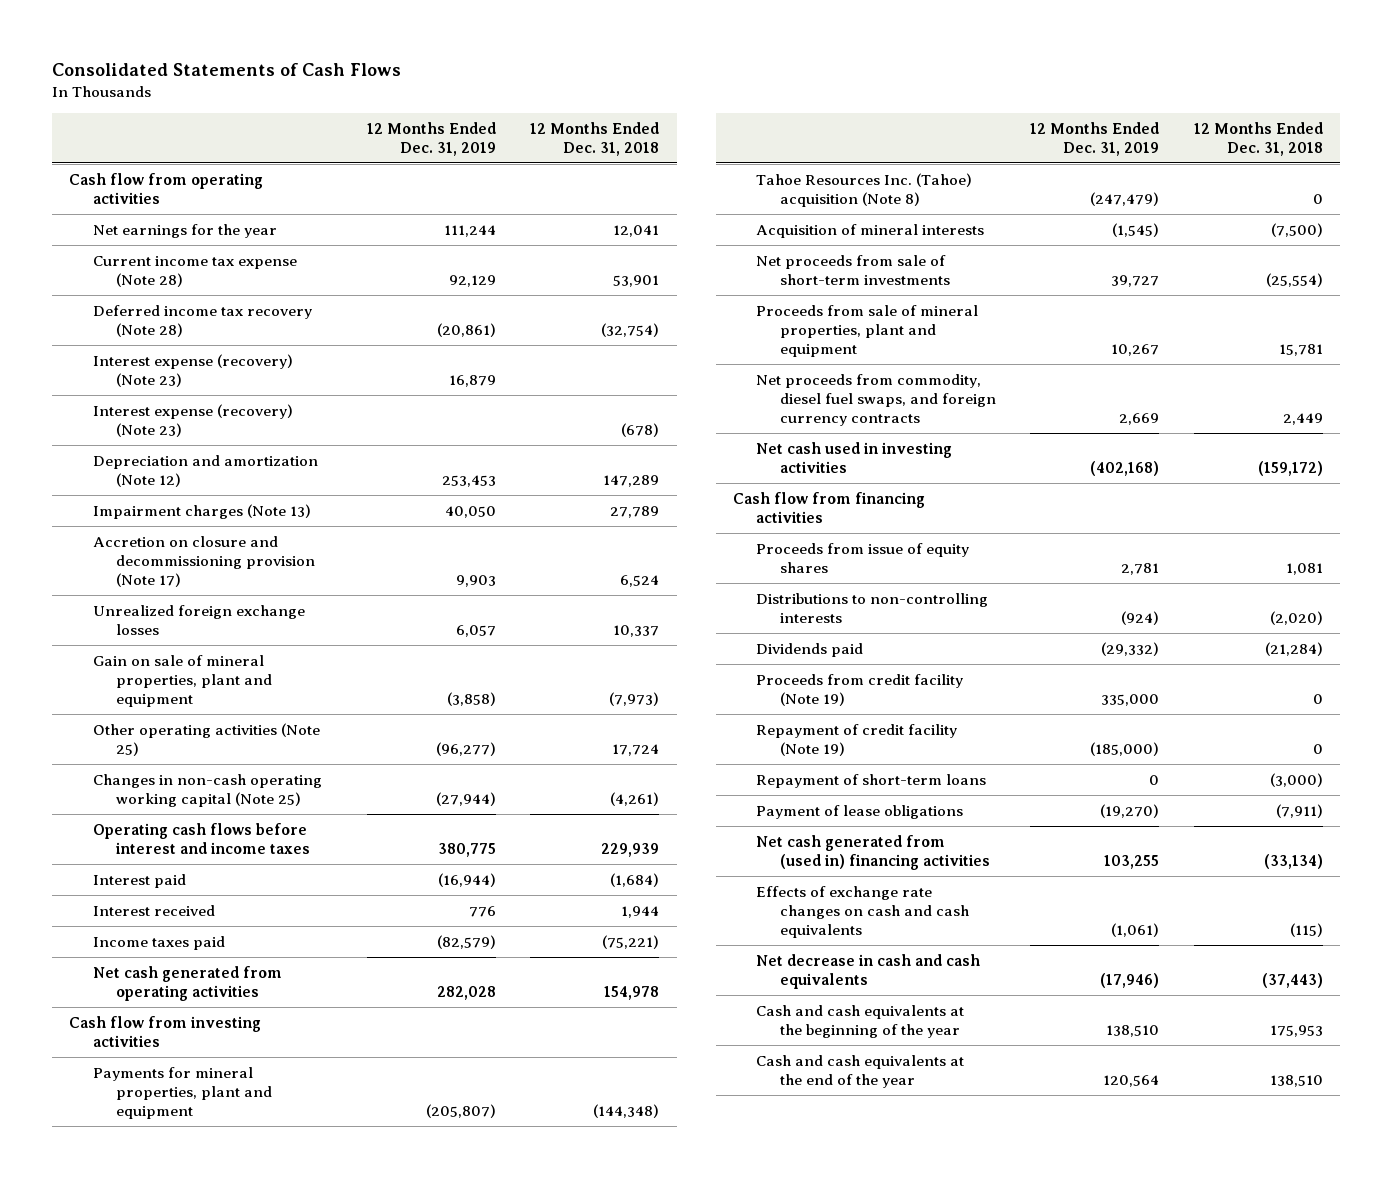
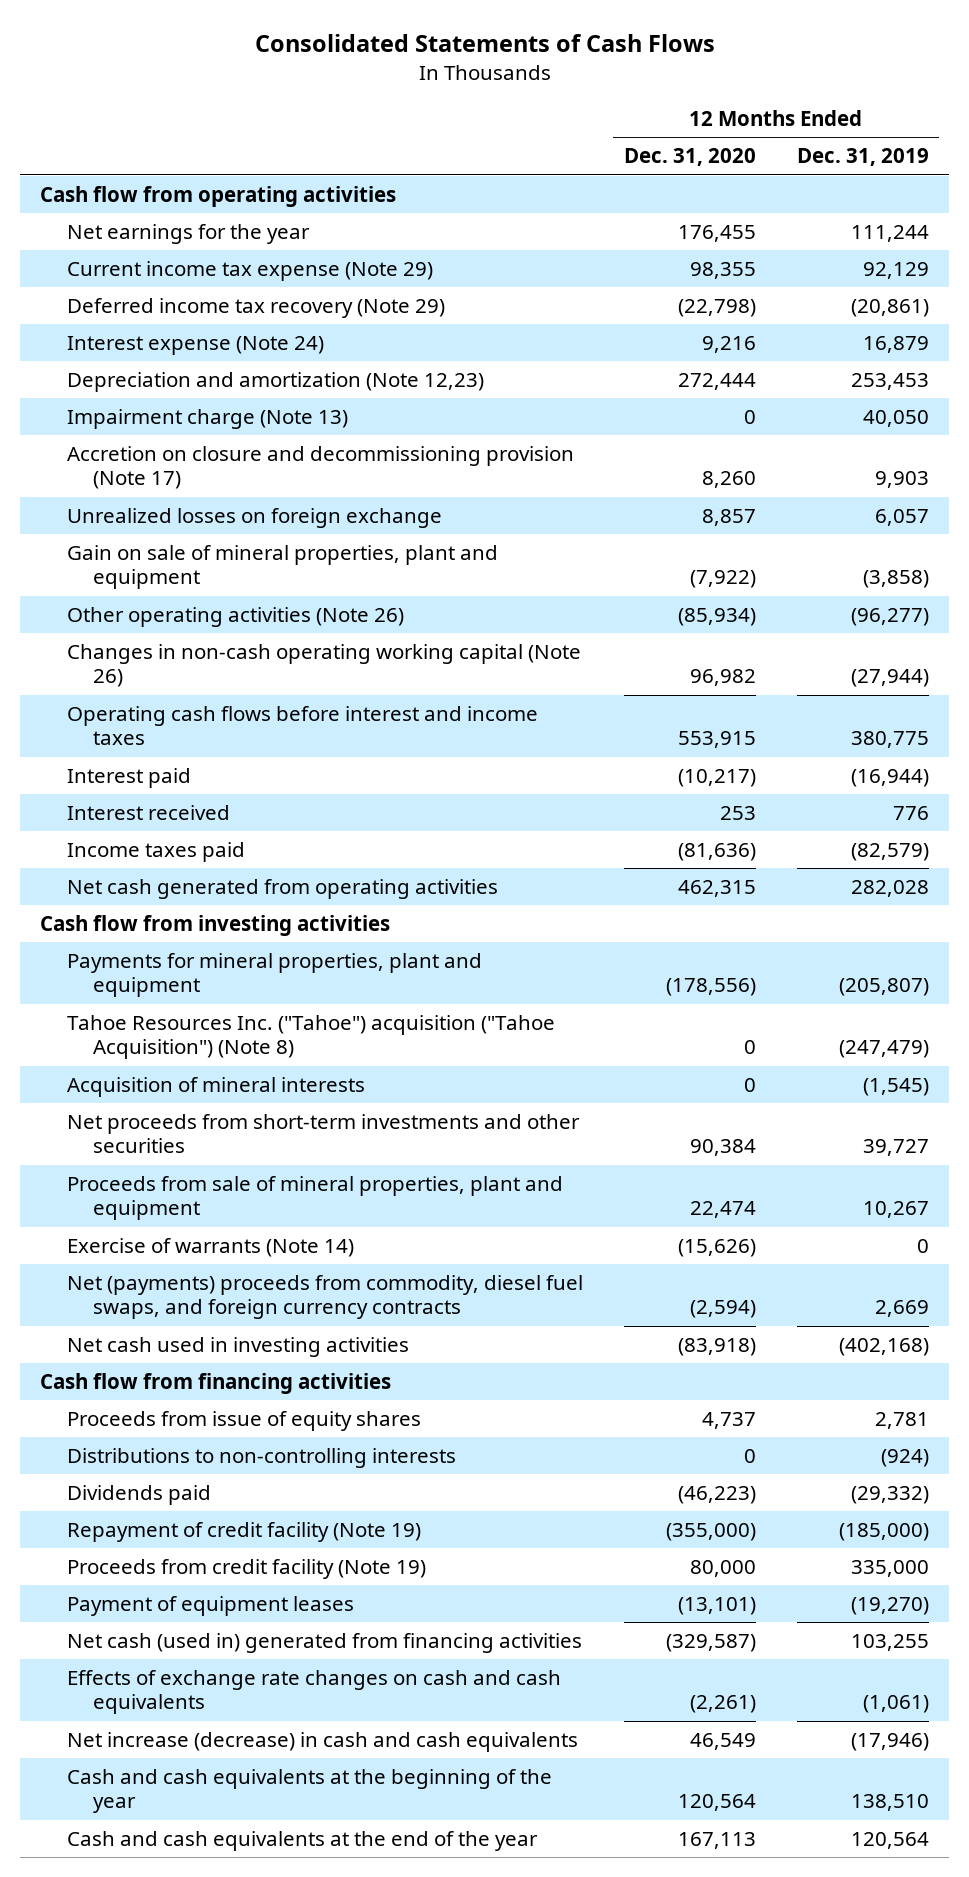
[530,121,660,156] 12 Months Ended Dec. 31, 2018 -> none
none -> [623,148,756,167] Dec. 31, 2020
[92,403,293,437] Interest expense (recovery) (Note 23) -> none
[92,255,297,287] Current income tax expense (Note 28) -> [66,261,433,282] Current income tax expense (Note 29)
[92,304,312,337] Deferred income tax recovery (Note 28) -> [66,298,445,319] Deferred income tax recovery (Note 29)
[92,353,293,387] Interest expense (recovery) (Note 23) -> [66,336,324,356] Interest expense (Note 24)
[92,454,318,487] Depreciation and amortization (Note 12) -> [66,372,484,393] Depreciation and amortization (Note 12,23)
[92,503,311,519] Impairment charges (Note 13) -> [66,409,348,430] Impairment charge (Note 13)
[92,604,305,635] Unrealized foreign exchange losses -> [66,508,442,529] Unrealized losses on foreign exchange
[92,722,320,756] Other operating activities (Note 25) -> [66,607,404,628] Other operating activities (Note 26)
[92,773,322,807] Changes in non-cash operating working capital (Note 25) -> [66,644,581,688] Changes in non-cash operating working capital (Note 26)
[756,172,973,207] Tahoe Resources Inc. (Tahoe) acquisition (Note 8) -> [66,1015,555,1060] Tahoe Resources Inc. ("Tahoe") acquisition ("Tahoe Acquisition") (Note 8)
[756,254,950,285] Net proceeds from sale of short-term investments -> [66,1114,580,1154] Net proceeds from short-term investments and other securities
none -> [66,1238,354,1258] Exercise of warrants (Note 14)
[756,373,996,426] Net proceeds from commodity, diesel fuel swaps, and foreign currency contracts -> [66,1275,583,1320] Net (payments) proceeds from commodity, diesel fuel swaps, and foreign currency contracts
[756,773,987,788] Repayment of short-term loans -> none
[756,673,964,706] Proceeds from credit facility (Note 19) -> [66,1559,426,1580] Proceeds from credit facility (Note 19)
[756,804,964,819] Payment of lease obligations -> [66,1596,354,1617] Payment of equipment leases
[756,834,990,870] Net cash generated from (used in) financing activities -> [66,1633,582,1654] Net cash (used in) generated from financing activities
[756,953,981,989] Net decrease in cash and cash equivalents -> [66,1732,578,1753] Net increase (decrease) in cash and cash equivalents

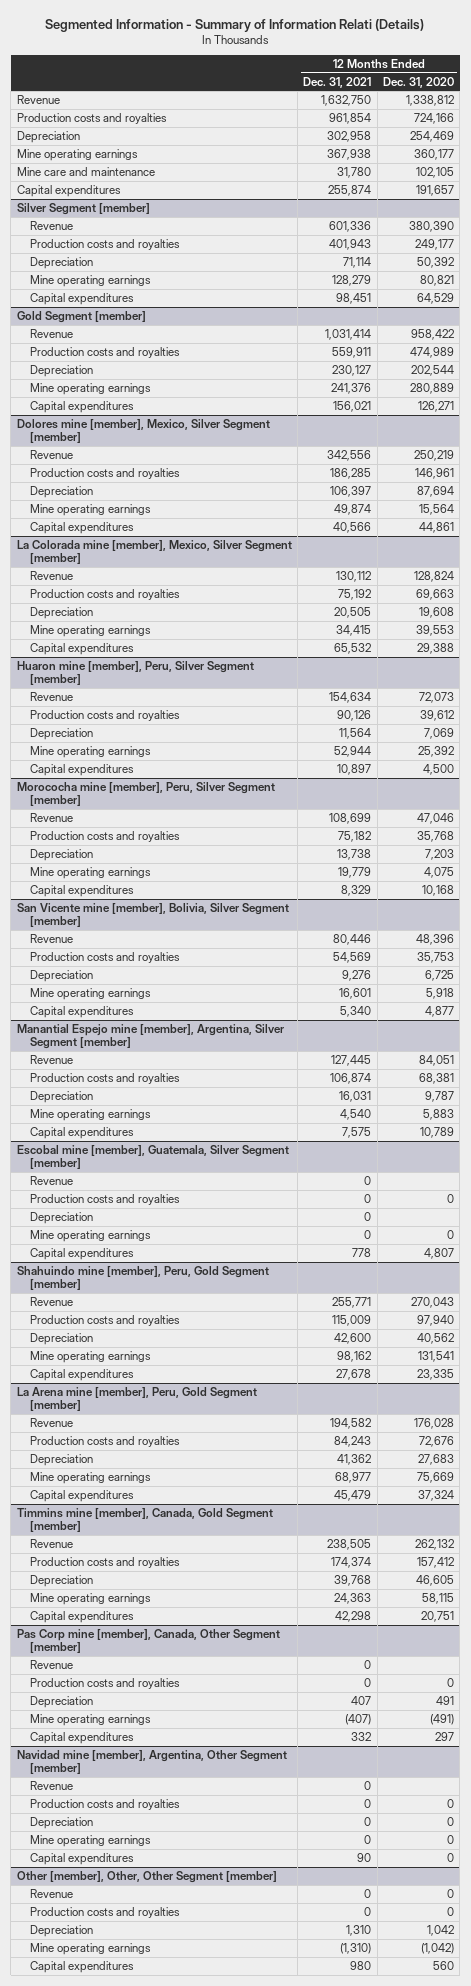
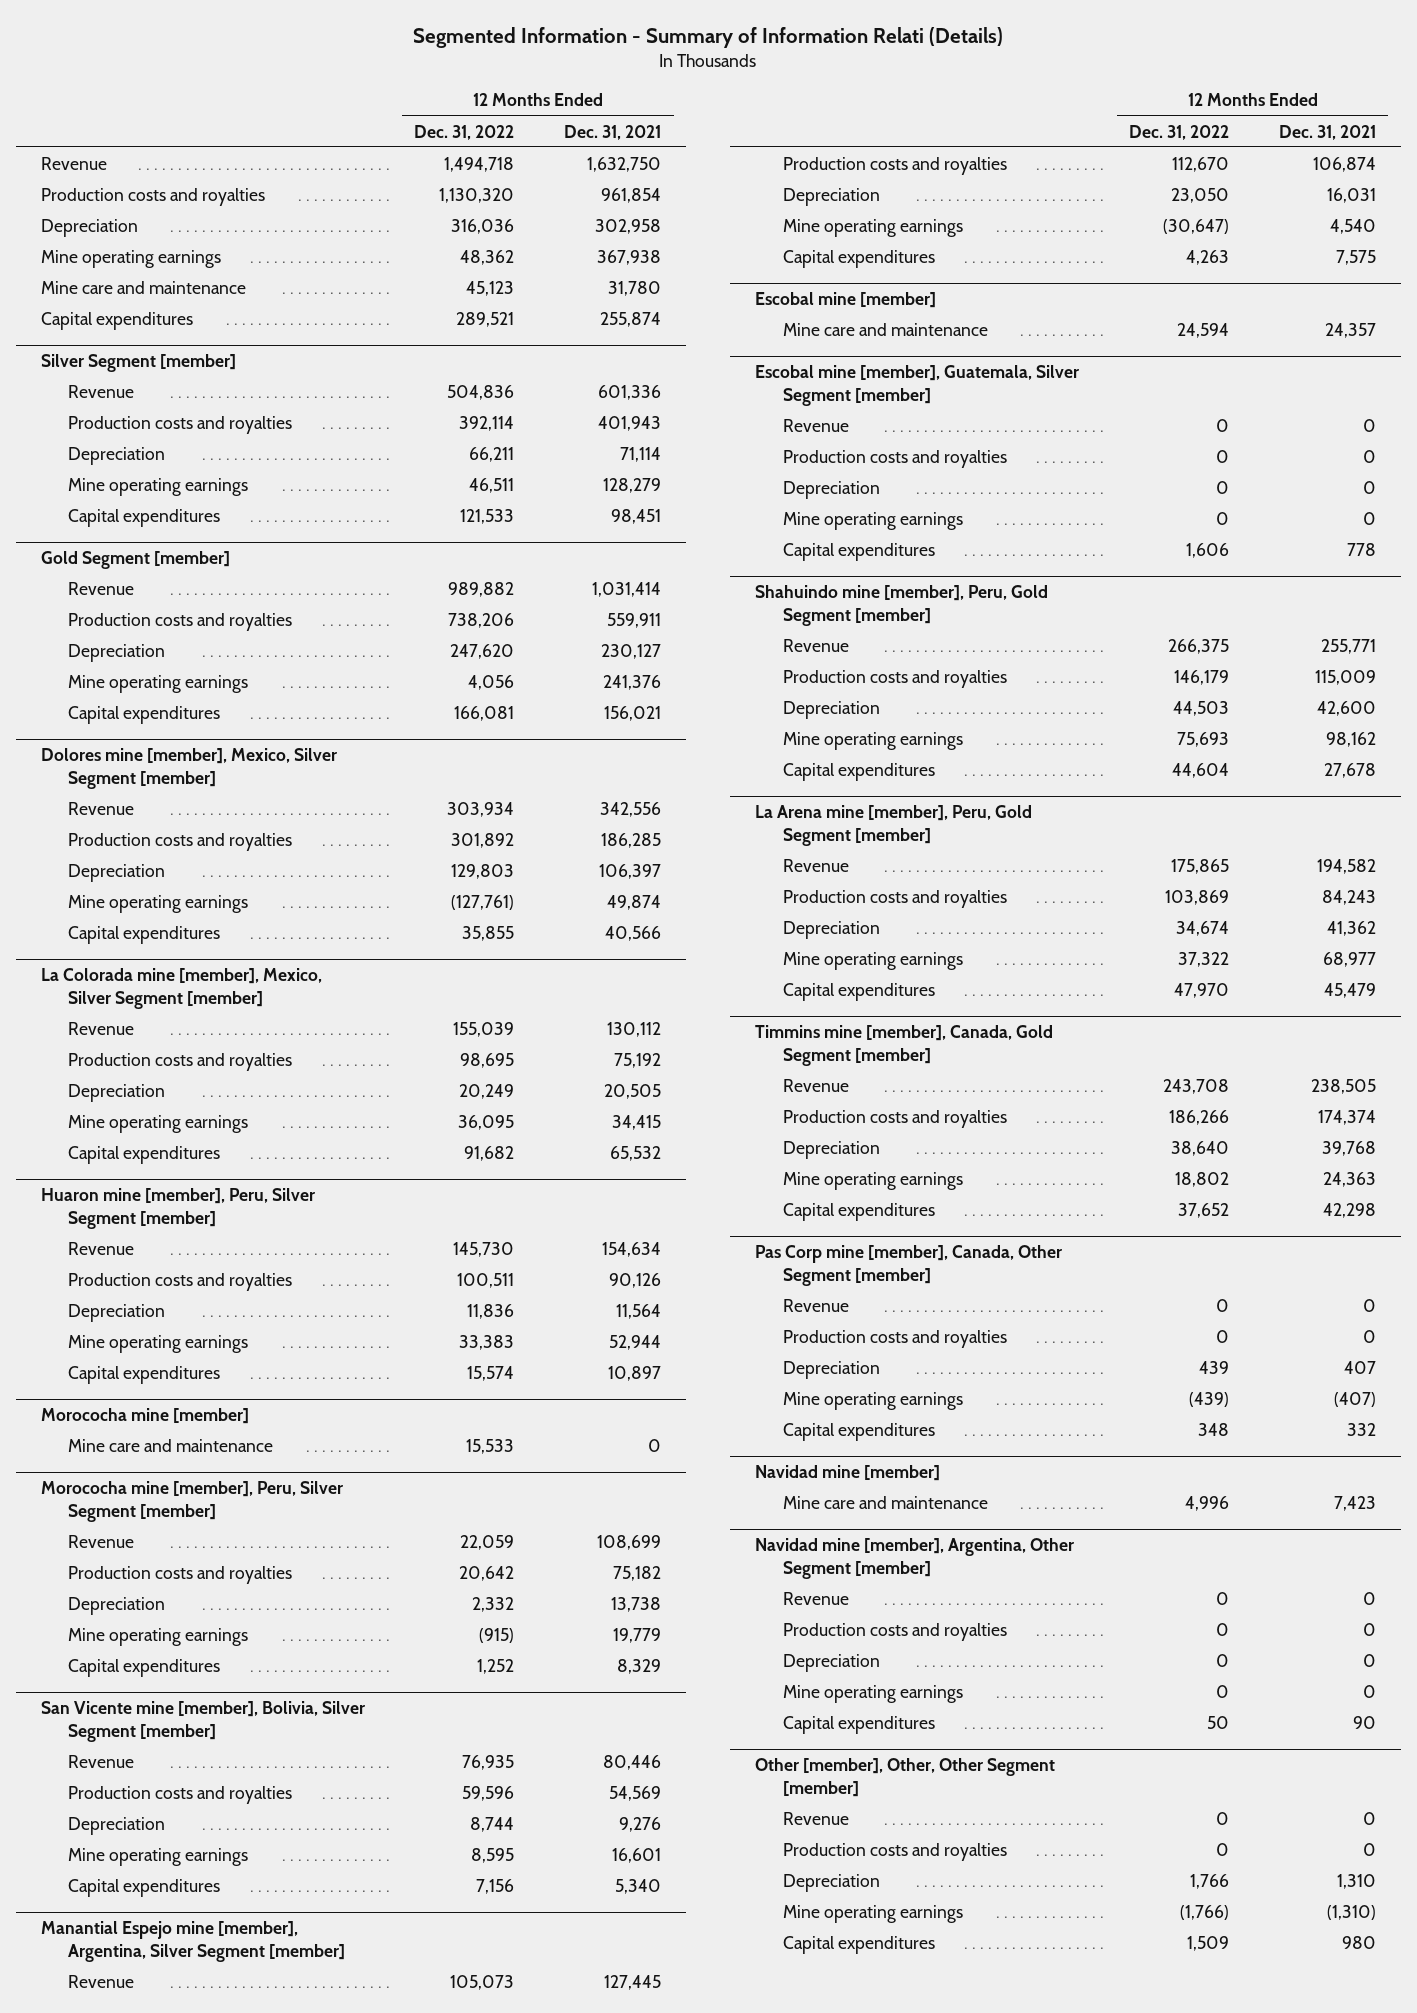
[383,76,455,88] Dec. 31, 2020 -> none
none -> [414,124,515,140] Dec. 31, 2022
none -> [40,1408,249,1425] Morococha mine [member]
none -> [67,1438,273,1452] Mine care and maintenance
none -> [755,292,937,309] Escobal mine [member]
none -> [782,322,988,336] Mine care and maintenance
none -> [755,1465,941,1482] Navidad mine [member]
none -> [782,1495,988,1509] Mine care and maintenance

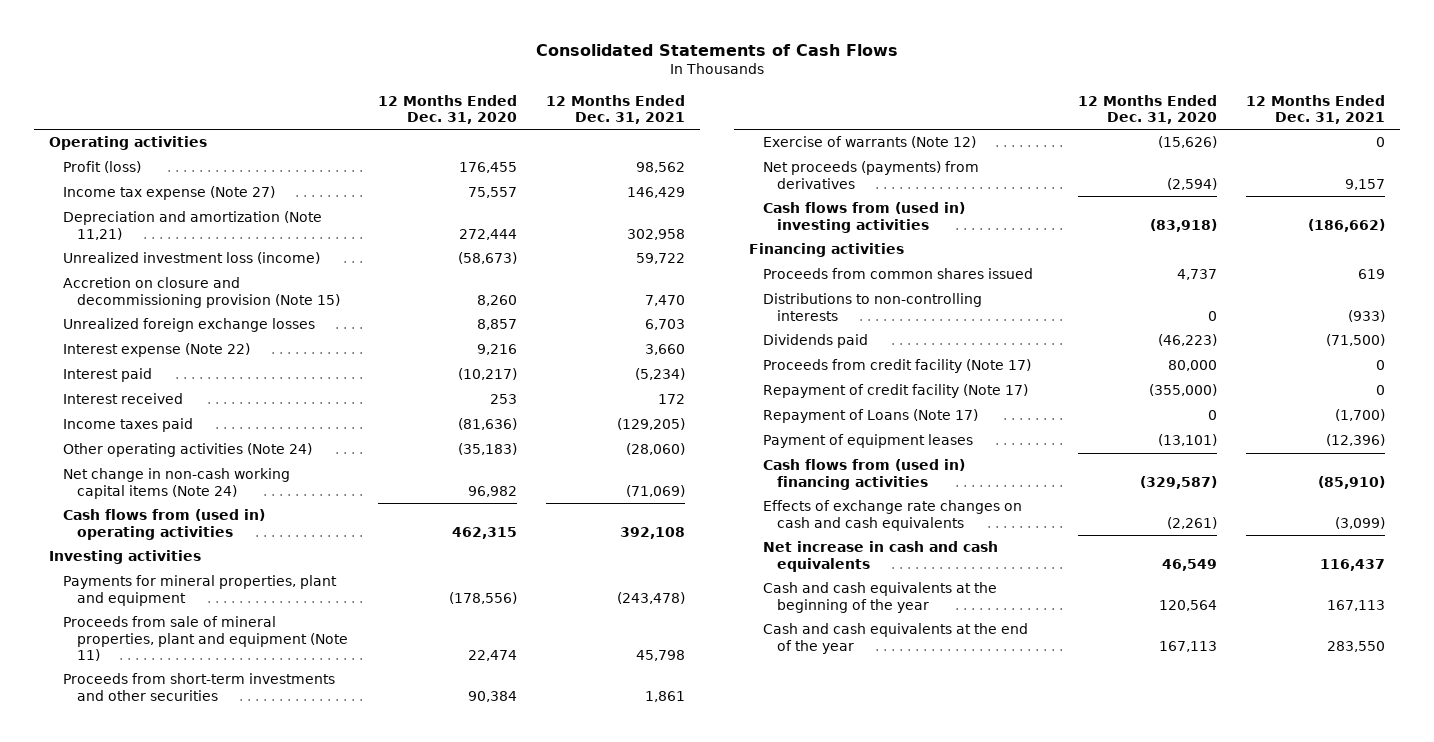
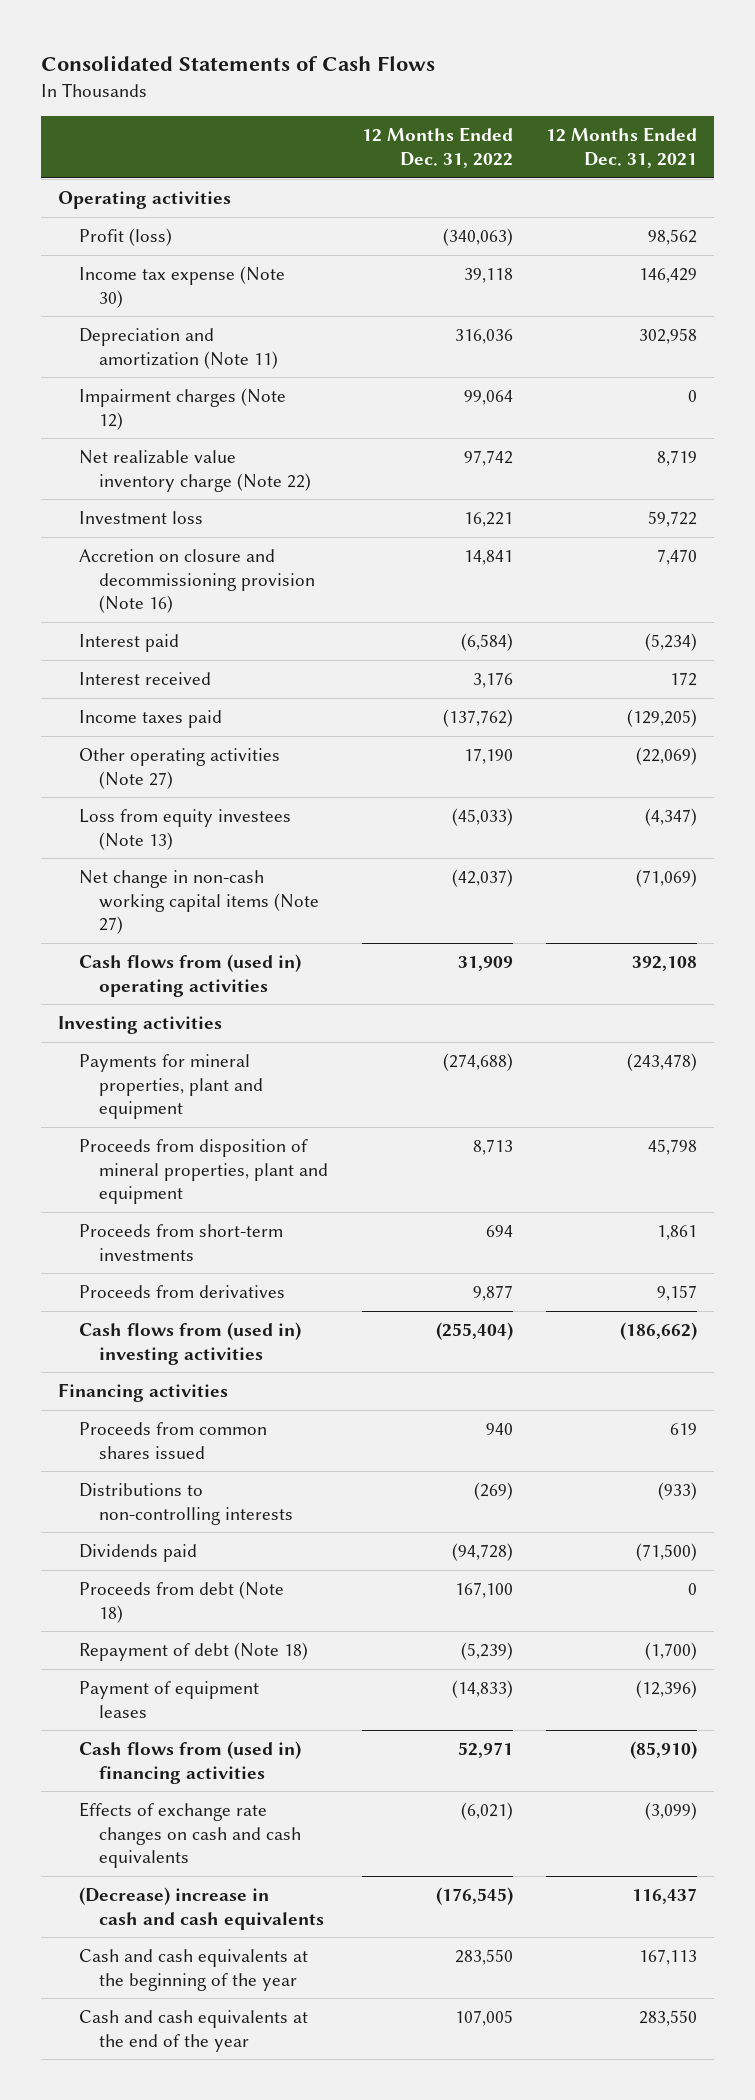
[377,94,517,124] 12 Months Ended Dec. 31, 2020 -> none
none -> [361,127,513,168] 12 Months Ended Dec. 31, 2022
[63,318,316,333] Unrealized foreign exchange losses -> none
[63,343,251,358] Interest expense (Note 22) -> none
[63,186,276,201] Income tax expense (Note 27) -> [78,266,285,308] Income tax expense (Note 30)
[63,211,323,240] Depreciation and amortization (Note 11,21) -> [78,328,279,369] Depreciation and amortization (Note 11)
none -> [78,388,286,430] Impairment charges (Note 12)
none -> [78,450,312,492] Net realizable value inventory charge (Note 22)
[63,252,321,265] Unrealized investment loss (income) -> [78,511,203,525] Investment loss
[63,277,341,308] Accretion on closure and decommissioning provision (Note 15) -> [78,549,316,614] Accretion on closure and decommissioning provision (Note 16)
[63,443,313,458] Other operating activities (Note 24) -> [78,748,280,789] Other operating activities (Note 27)
[626,443,686,456] (28,060) -> [636,747,698,766] (22,069)
none -> [78,809,291,850] Loss from equity investees (Note 13)
[63,468,291,499] Net change in non-cash working capital items (Note 24) -> [78,870,320,935] Net change in non-cash working capital items (Note 27)
[763,136,977,149] Exercise of warrants (Note 12) -> none
[63,616,349,661] Proceeds from sale of mineral properties, plant and equipment (Note 11) -> [78,1139,329,1205] Proceeds from disposition of mineral properties, plant and equipment
[63,673,336,701] Proceeds from short-term investments and other securities -> [78,1224,283,1261] Proceeds from short-term investments
[763,161,980,189] Net proceeds (payments) from derivatives -> [78,1285,285,1299] Proceeds from derivatives
[763,359,1032,374] Proceeds from credit facility (Note 17) -> none
[763,384,1029,399] Repayment of credit facility (Note 17) -> none
none -> [78,1581,284,1623] Proceeds from debt (Note 18)
[763,409,979,424] Repayment of Loans (Note 17) -> [78,1642,308,1662] Repayment of debt (Note 18)
[763,541,999,572] Net increase in cash and cash equivalents -> [78,1887,325,1930] (Decrease) increase in cash and cash equivalents

